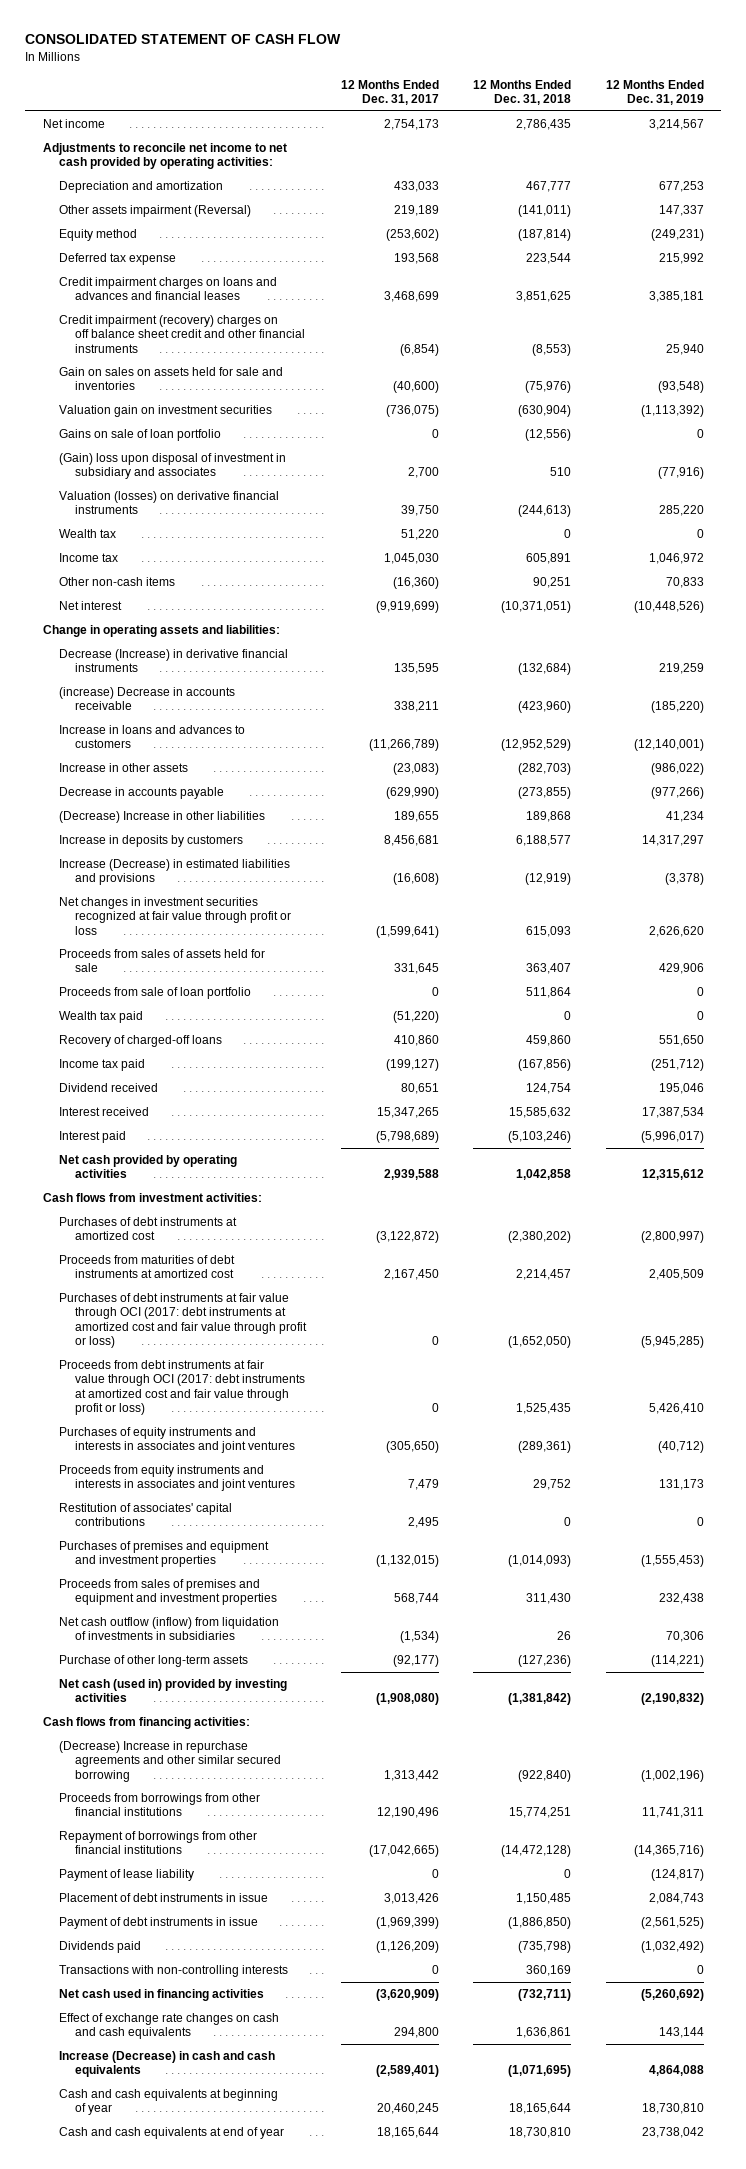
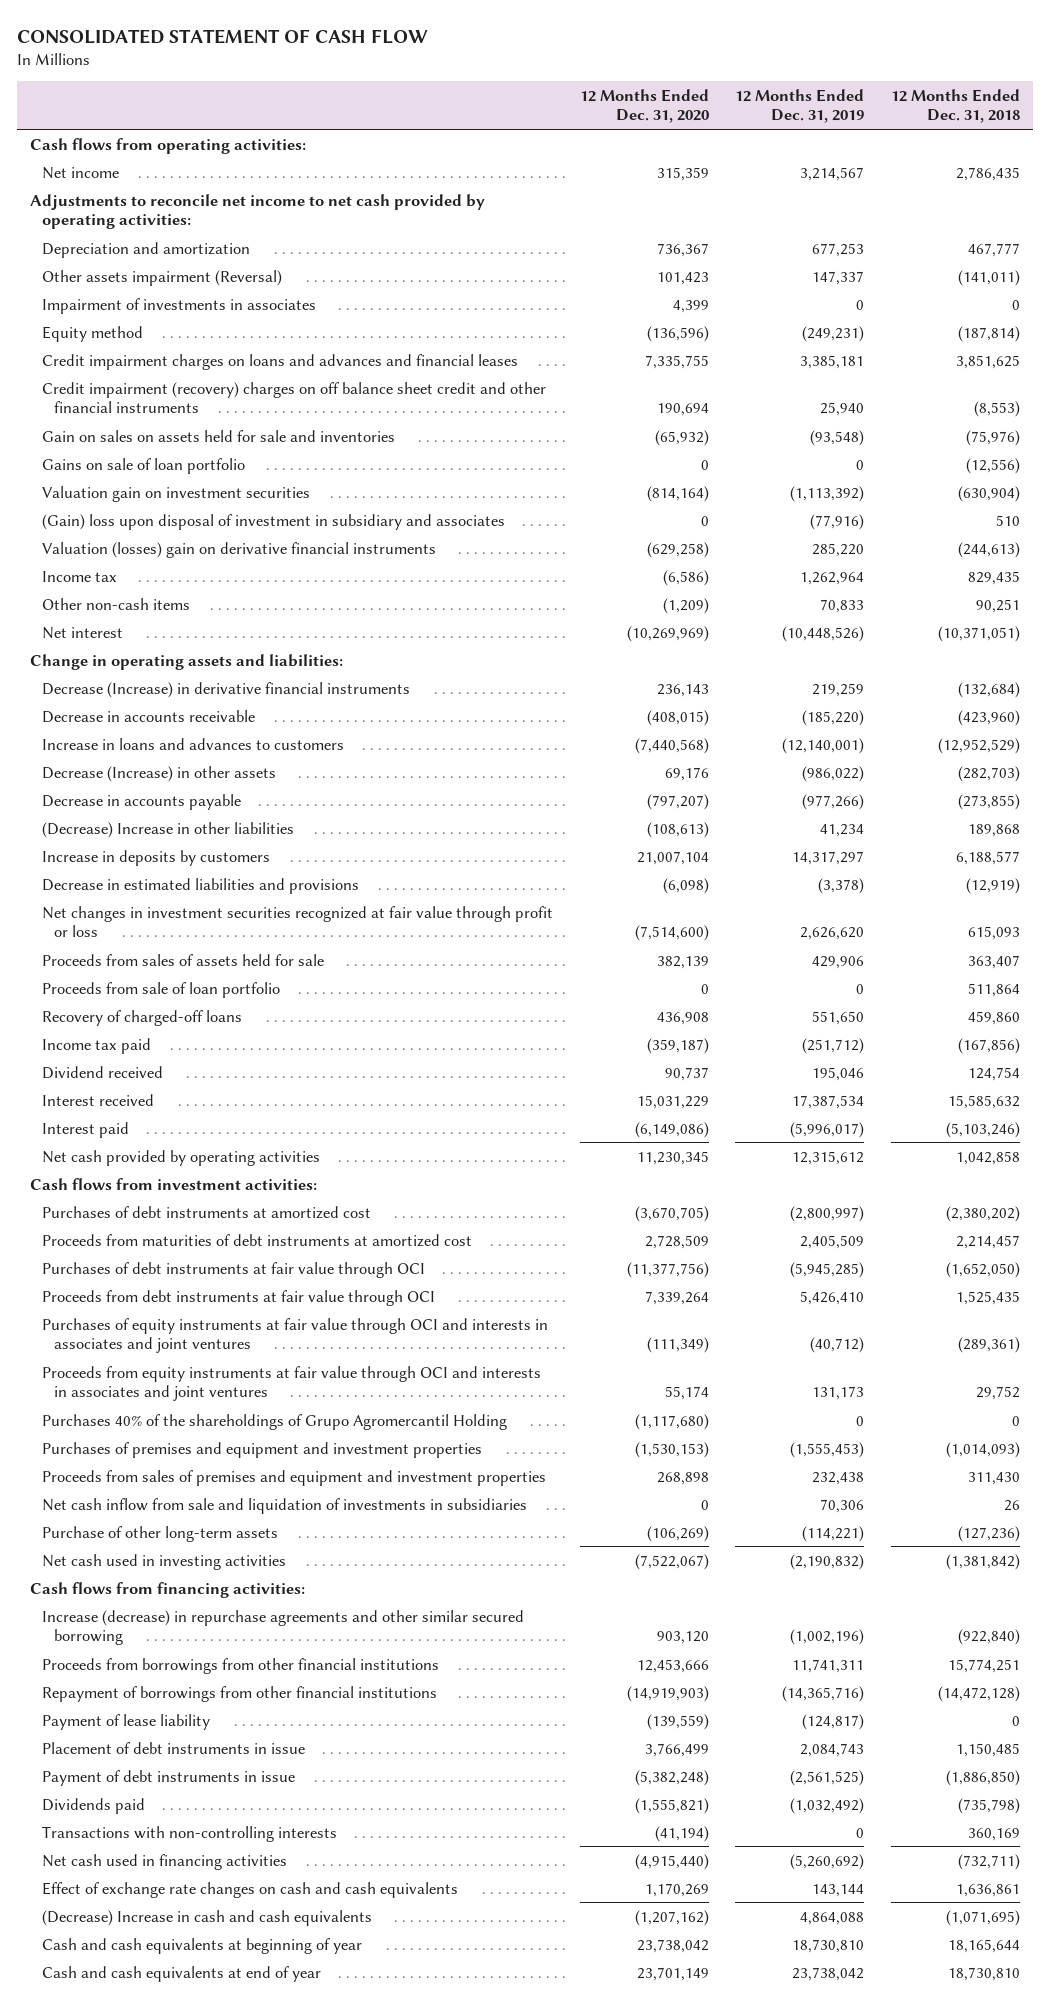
[340,79,439,106] 12 Months Ended Dec. 31, 2017 -> none
none -> [579,89,709,124] 12 Months Ended Dec. 31, 2020
none -> [30,137,307,154] Cash flows from operating activities:
none -> [41,297,316,314] Impairment of investments in associates
[58,253,176,266] Deferred tax expense -> none
[58,405,272,418] Valuation gain on investment securities -> [41,485,310,502] Valuation gain on investment securities
[58,529,116,539] Wealth tax -> none
[58,491,279,515] Valuation (losses) on derivative financial instruments -> [41,541,436,558] Valuation (losses) gain on derivative financial instruments
[526,553,572,565] 605,891 -> [968,570,1021,585] 829,435
[648,553,704,565] 1,046,972 -> [800,571,865,585] 1,262,964
[58,687,235,711] (increase) Decrease in accounts receivable -> [41,709,255,723] Decrease in accounts receivable
[58,763,188,773] Increase in other assets -> [41,765,276,782] Decrease (Increase) in other assets
[58,859,290,886] Increase (Decrease) in estimated liabilities and provisions -> [41,877,359,894] Decrease in estimated liabilities and provisions
[58,1011,143,1024] Wealth tax paid -> none
[58,1503,232,1527] Restitution of associates' capital contributions -> none
[58,1293,308,1349] Purchases of debt instruments at fair value through OCI (2017: debt instruments at amortized cost and fair value through profit or loss) -> [41,1261,425,1278] Purchases of debt instruments at fair value through OCI
[58,1360,306,1416] Proceeds from debt instruments at fair value through OCI (2017: debt instruments at amortized cost and fair value through profit or loss) -> [41,1289,435,1306] Proceeds from debt instruments at fair value through OCI
[58,1427,296,1454] Purchases of equity instruments and interests in associates and joint ventures -> [41,1317,548,1354] Purchases of equity instruments at fair value through OCI and interests in associates and joint ventures
[58,1465,296,1492] Proceeds from equity instruments and interests in associates and joint ventures -> [41,1365,541,1402] Proceeds from equity instruments at fair value through OCI and interests in associates and joint ventures
none -> [41,1413,507,1430] Purchases 40% of the shareholdings of Grupo Agromercantil Holding
[58,1617,279,1641] Net cash outflow (inflow) from liquidation of investments in subsidiaries -> [41,1497,527,1514] Net cash inflow from sale and liquidation of investments in subsidiaries
[58,1679,287,1703] Net cash (used in) provided by investing activities -> [41,1553,286,1570] Net cash used in investing activities
[58,1741,282,1782] (Decrease) Increase in repurchase agreements and other similar secured borrowing -> [41,1609,524,1646] Increase (decrease) in repurchase agreements and other similar secured borrowing
[58,2051,275,2078] Increase (Decrease) in cash and cash equivalents -> [41,1909,372,1926] (Decrease) Increase in cash and cash equivalents

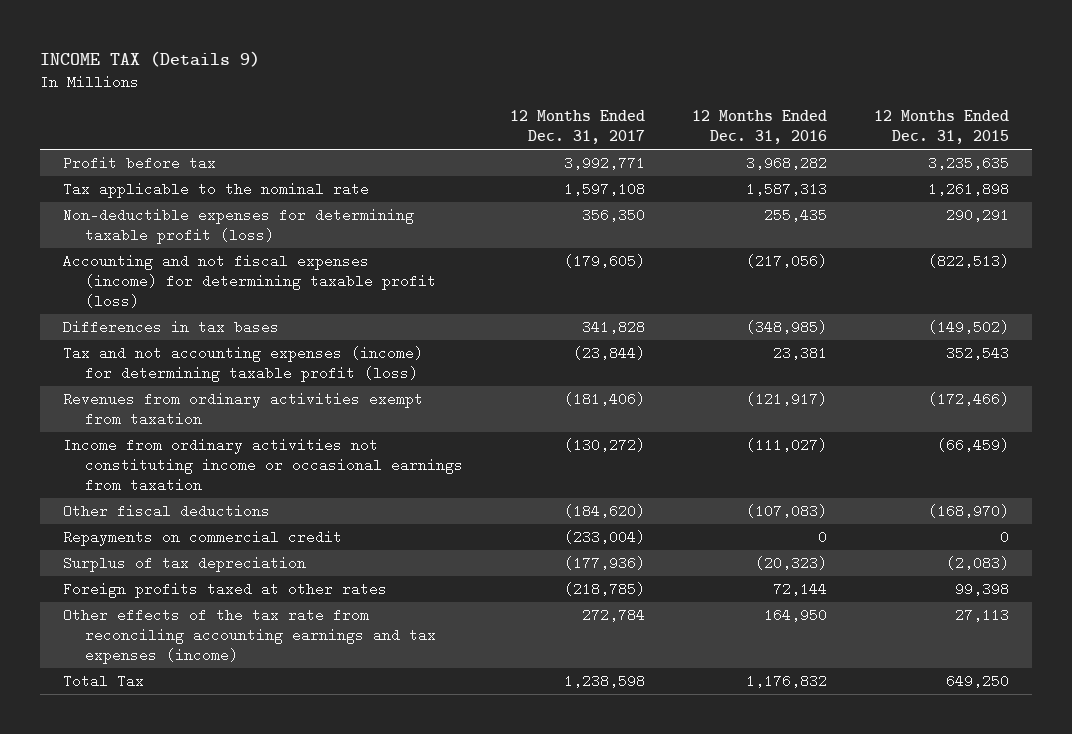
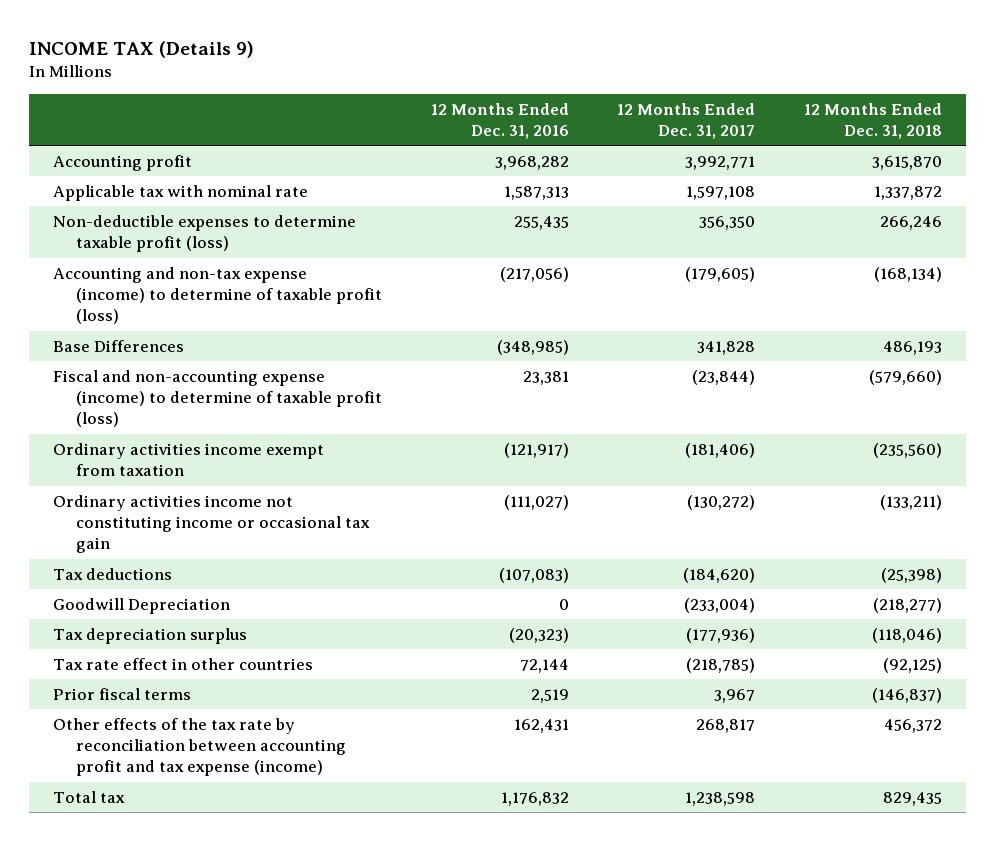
[873,110,1009,145] 12 Months Ended Dec. 31, 2015 -> none
none -> [803,102,942,139] 12 Months Ended Dec. 31, 2018
[63,155,217,170] Profit before tax -> [53,154,193,171] Accounting profit
[63,181,370,198] Tax applicable to the nominal rate -> [53,184,309,201] Applicable tax with nominal rate
[63,207,415,244] Non-deductible expenses for determining taxable profit (loss) -> [53,214,357,253] Non-deductible expenses to determine taxable profit (loss)
[63,253,437,308] Accounting and not fiscal expenses (income) for determining taxable profit (loss) -> [53,266,383,325] Accounting and non-tax expense (income) to determine of taxable profit (loss)
[63,319,280,334] Differences in tax bases -> [53,339,185,352] Base Differences
[63,345,424,382] Tax and not accounting expenses (income) for determining taxable profit (loss) -> [53,369,383,428] Fiscal and non-accounting expense (income) to determine of taxable profit (loss)
[63,391,424,426] Revenues from ordinary activities exempt from taxation -> [53,442,325,477] Ordinary activities income exempt from taxation
[63,437,464,492] Income from ordinary activities not constituting income or occasional earnings from taxation -> [53,494,371,554] Ordinary activities income not constituting income or occasional tax gain
[63,503,271,518] Other fiscal deductions -> [53,567,173,580] Tax deductions
[63,529,343,546] Repayments on commercial credit -> [53,597,231,614] Goodwill Depreciation
[63,555,307,572] Surplus of tax depreciation -> [53,627,248,644] Tax depreciation surplus
[63,581,388,598] Foreign profits taxed at other rates -> [53,657,314,670] Tax rate effect in other countries
none -> [53,687,192,700] Prior fiscal terms
[63,607,437,664] Other effects of the tax rate from reconciling accounting earnings and tax expenses (income) -> [53,717,347,777] Other effects of the tax rate by reconciliation between accounting profit and tax expense (income)
[581,607,645,622] 272,784 -> [696,718,756,733] 268,817
[763,607,827,622] 164,950 -> [513,718,569,733] 162,431
[63,673,145,688] Total Tax -> [53,790,126,803] Total tax

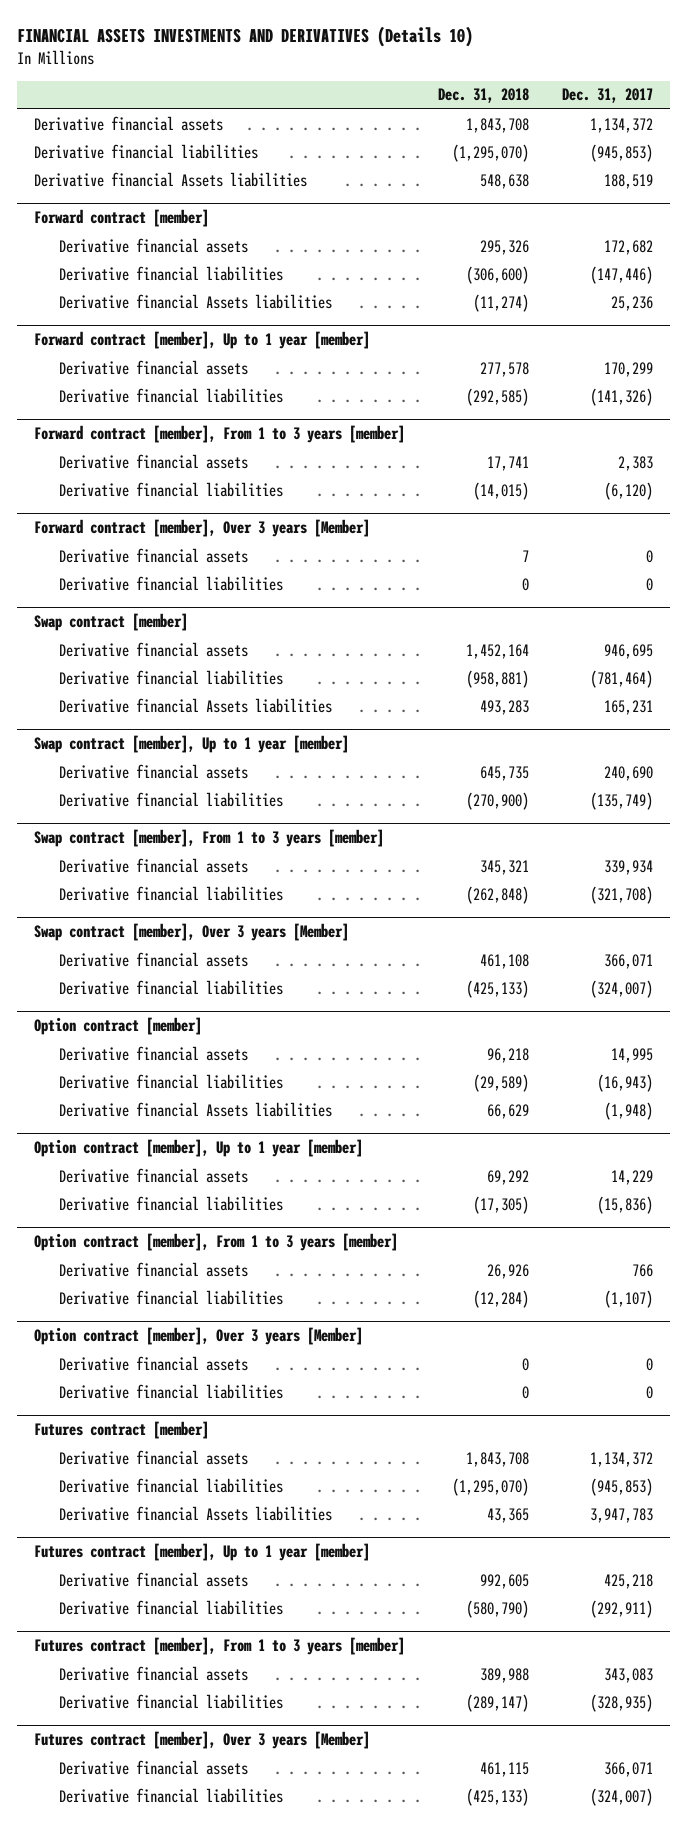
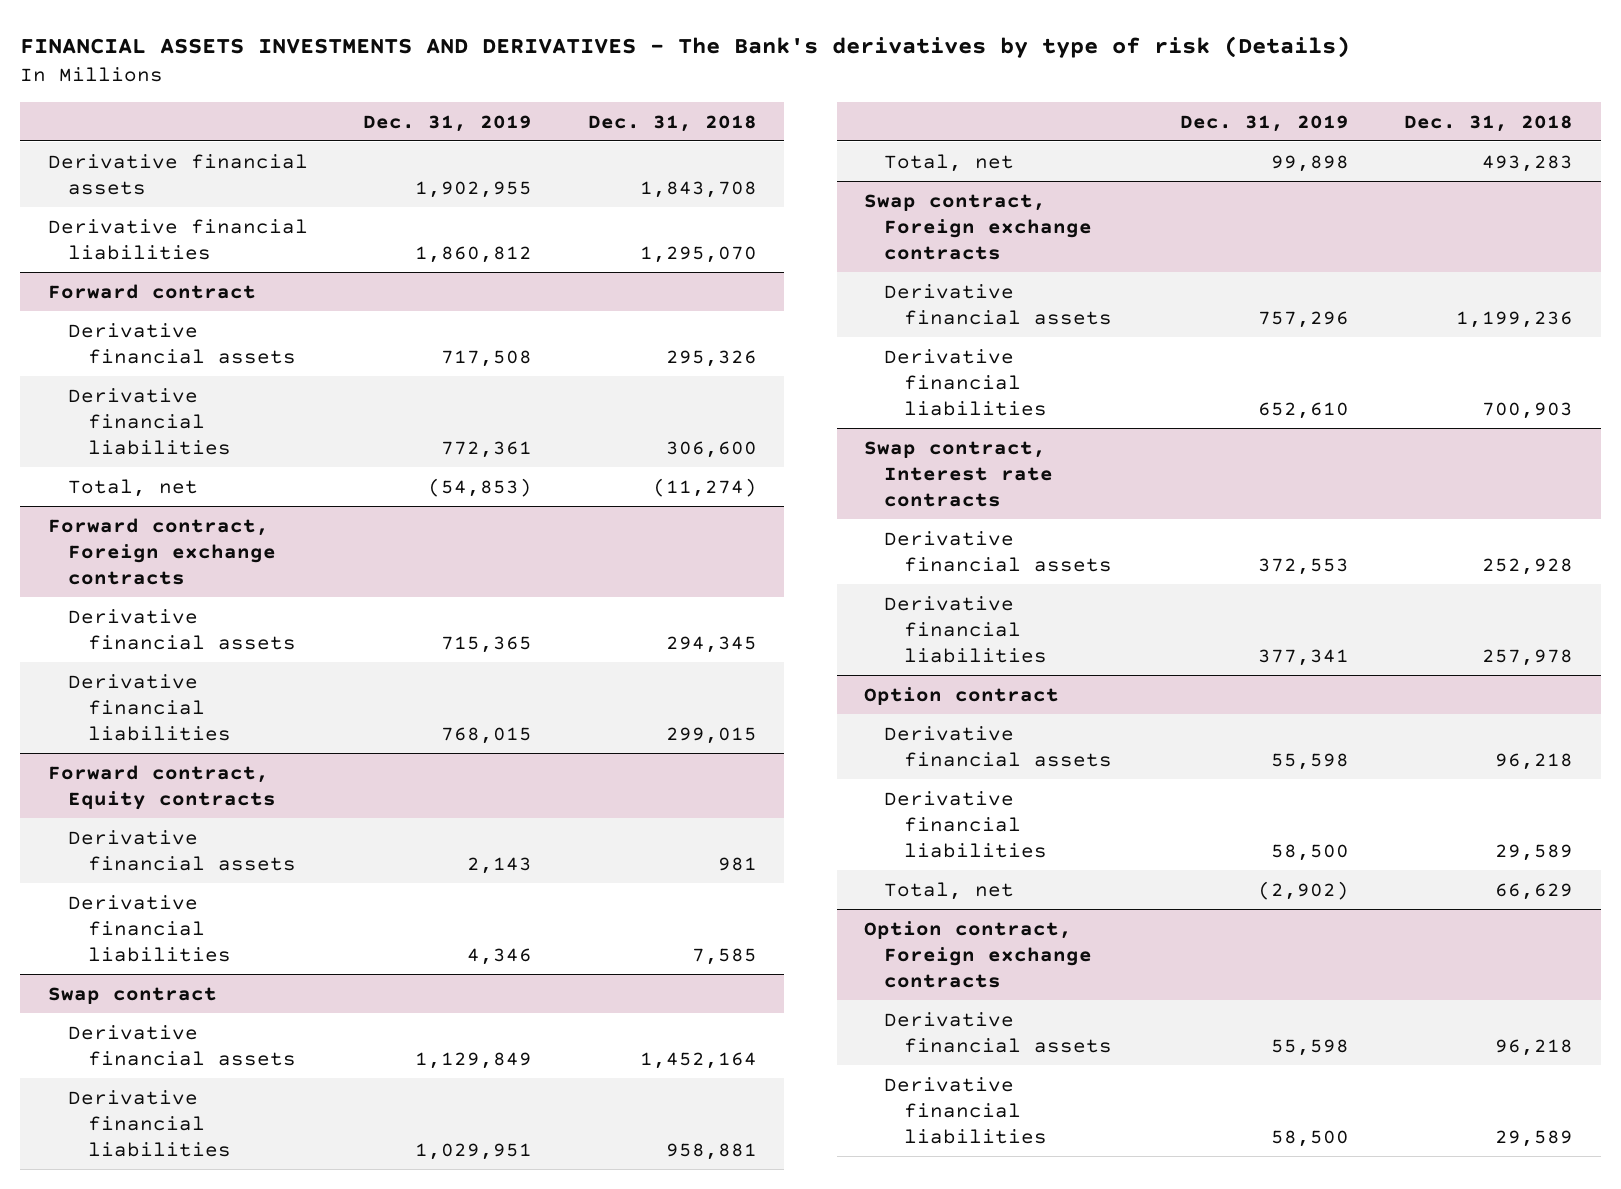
[17,26,474,48] FINANCIAL ASSETS INVESTMENTS AND DERIVATIVES (Details 10) -> [20,35,1351,58] FINANCIAL ASSETS INVESTMENTS AND DERIVATIVES - The Bank's derivatives by type of risk (Details)
[562,88,654,104] Dec. 31, 2017 -> none
none -> [363,114,533,132] Dec. 31, 2019
[33,171,307,187] Derivative financial Assets liabilities -> none
[451,143,529,162] (1,295,070) -> [639,245,757,263] 1,295,070
[33,209,209,228] Forward contract [member] -> [48,283,257,299] Forward contract
[33,331,370,350] Forward contract [member], Up to 1 year [member] -> none
[33,425,405,444] Forward contract [member], From 1 to 3 years [member] -> none
[33,519,370,538] Forward contract [member], Over 3 years [Member] -> none
[59,547,249,563] Derivative financial assets -> none
[59,575,284,591] Derivative financial liabilities -> none
[465,265,529,284] (306,600) -> [665,440,757,458] 306,600
[59,293,333,309] Derivative financial Assets liabilities -> [68,478,199,497] Total, net
none -> [48,517,277,585] Forward contract, Foreign exchange contracts
[479,361,529,377] 277,578 -> [665,635,757,653] 294,345
[465,387,529,406] (292,585) -> [665,726,757,744] 299,015
none -> [48,764,277,810] Forward contract, Equity contracts
[486,455,529,471] 17,741 -> [717,856,757,871] 981
[472,481,529,500] (14,015) -> [691,947,757,965] 7,585
[33,613,188,632] Swap contract [member] -> [48,986,218,1004] Swap contract
[33,735,349,754] Swap contract [member], Up to 1 year [member] -> none
[33,829,384,848] Swap contract [member], From 1 to 3 years [member] -> none
[33,923,349,942] Swap contract [member], Over 3 years [Member] -> none
[59,951,249,967] Derivative financial assets -> none
[59,979,284,995] Derivative financial liabilities -> none
[465,669,529,688] (958,881) -> [665,1142,757,1160] 958,881
[59,697,333,713] Derivative financial Assets liabilities -> [884,153,1015,172] Total, net
none -> [864,193,1093,260] Swap contract, Foreign exchange contracts
[479,765,529,781] 645,735 -> [1455,310,1573,328] 1,199,236
[465,791,529,810] (270,900) -> [1481,401,1573,419] 700,903
none -> [864,440,1054,507] Swap contract, Interest rate contracts
[479,859,529,875] 345,321 -> [1481,557,1573,575] 252,928
[465,885,529,904] (262,848) -> [1481,648,1573,666] 257,978
[33,1017,202,1036] Option contract [member] -> [864,686,1060,705] Option contract
[33,1139,363,1158] Option contract [member], Up to 1 year [member] -> none
[33,1233,398,1252] Option contract [member], From 1 to 3 years [member] -> none
[59,1261,249,1277] Derivative financial assets -> none
[59,1289,284,1305] Derivative financial liabilities -> none
[33,1327,363,1346] Option contract [member], Over 3 years [Member] -> none
[59,1355,249,1371] Derivative financial assets -> none
[59,1383,284,1399] Derivative financial liabilities -> none
[33,1421,209,1440] Futures contract [member] -> none
[59,1449,249,1465] Derivative financial assets -> none
[59,1477,284,1493] Derivative financial liabilities -> none
[59,1505,333,1521] Derivative financial Assets liabilities -> none
[33,1543,370,1562] Futures contract [member], Up to 1 year [member] -> none
[59,1571,249,1587] Derivative financial assets -> none
[59,1599,284,1615] Derivative financial liabilities -> none
[33,1637,405,1656] Futures contract [member], From 1 to 3 years [member] -> none
[59,1665,249,1681] Derivative financial assets -> none
[59,1693,284,1709] Derivative financial liabilities -> none
[33,1731,370,1750] Futures contract [member], Over 3 years [Member] -> none
[59,1759,249,1775] Derivative financial assets -> none
[59,1787,284,1803] Derivative financial liabilities -> none
[472,1073,529,1092] (29,589) -> [1494,843,1573,861] 29,589
[59,1101,333,1117] Derivative financial Assets liabilities -> [884,881,1015,900] Total, net
none -> [864,920,1093,988] Option contract, Foreign exchange contracts
[486,1169,529,1185] 69,292 -> [1494,1038,1573,1056] 96,218
[472,1195,529,1214] (17,305) -> [1494,1129,1573,1147] 29,589

